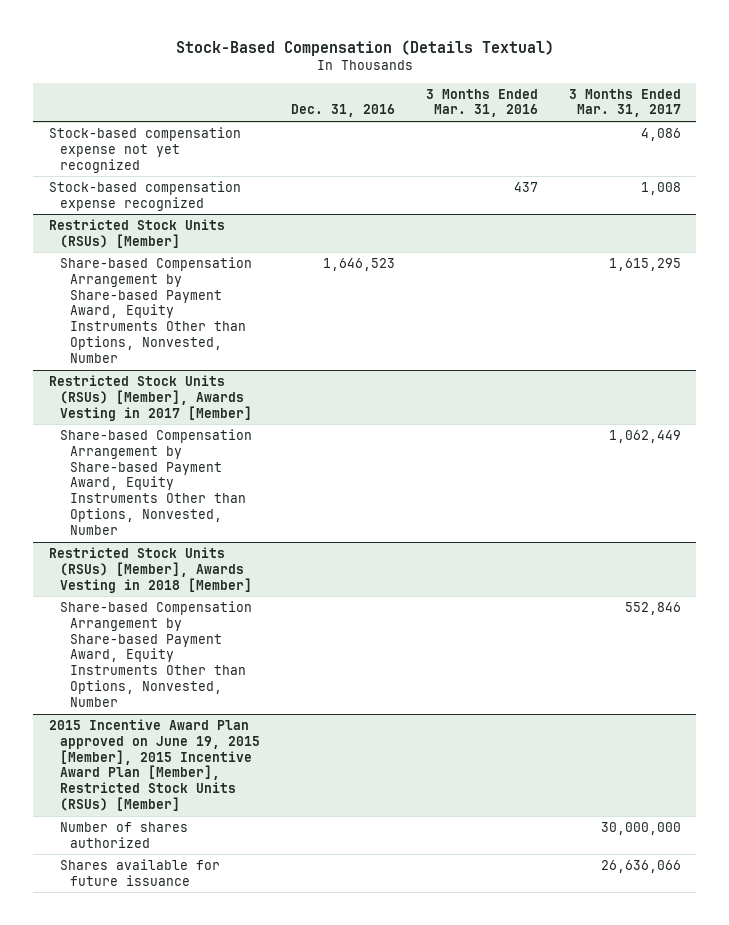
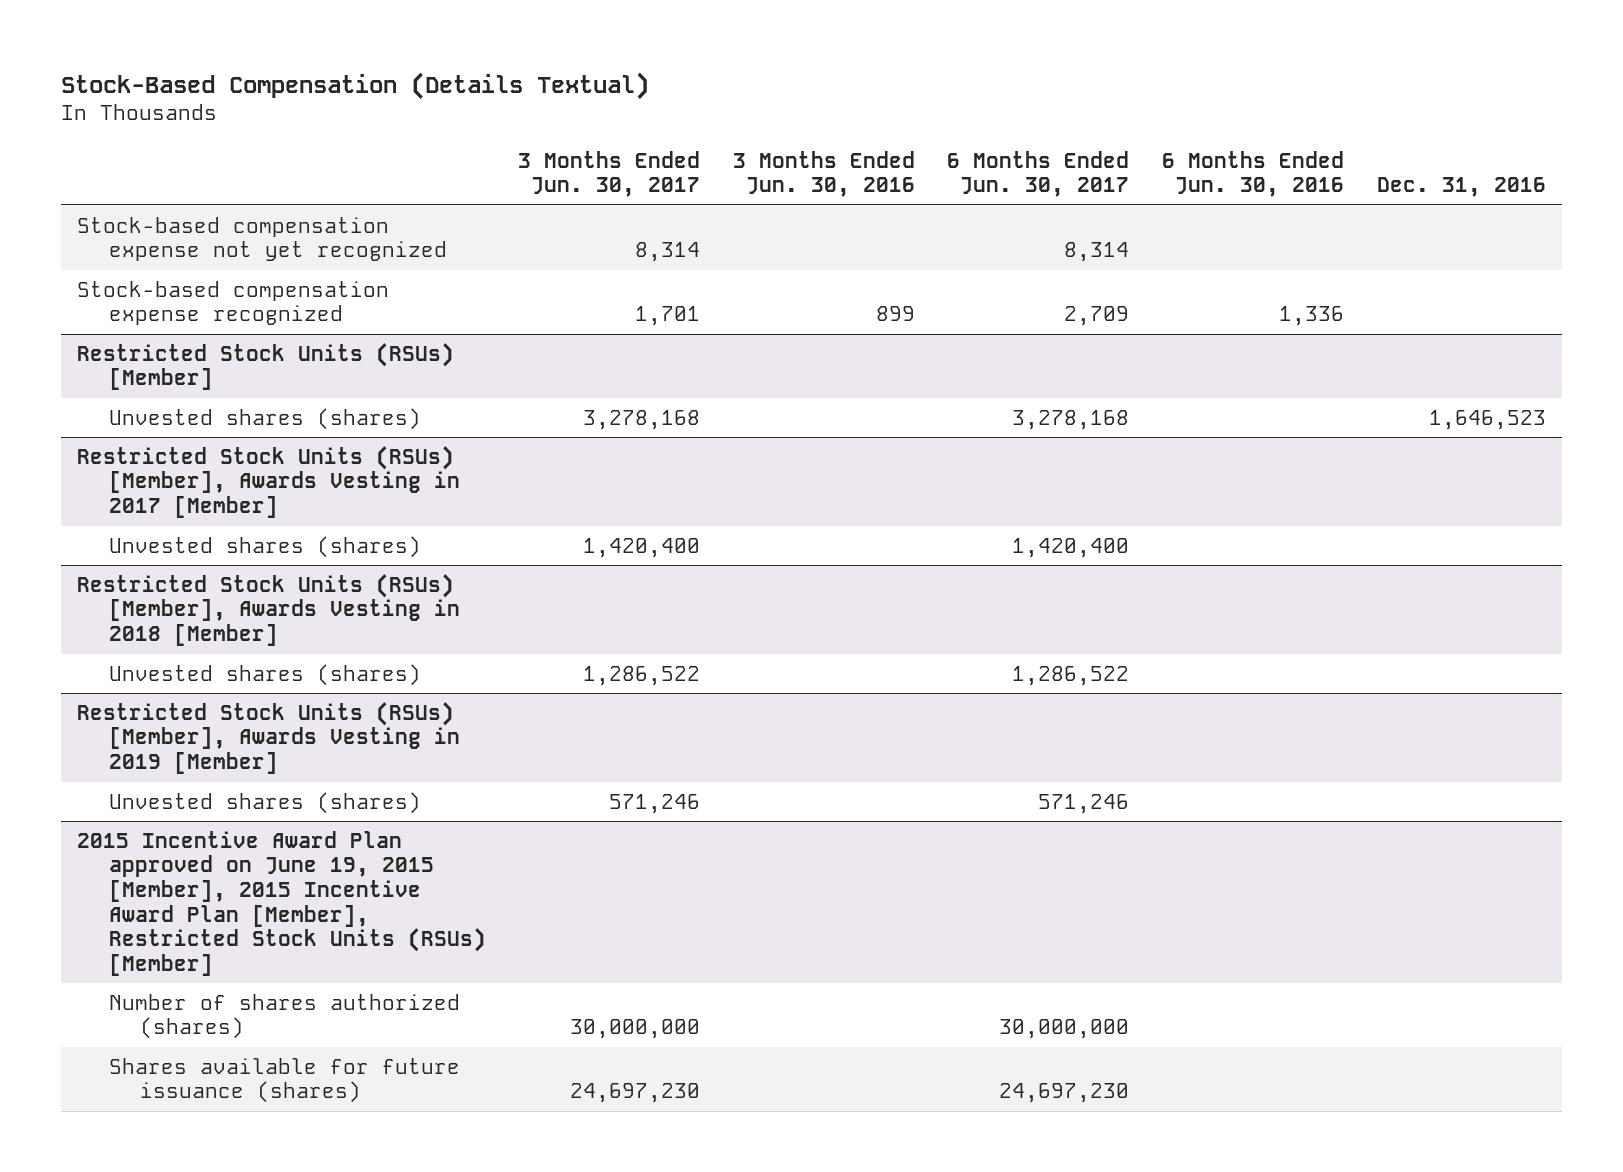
[425,88,538,118] 3 Months Ended Mar. 31, 2016 -> none
[568,88,681,118] 3 Months Ended Mar. 31, 2017 -> none
none -> [518,150,701,198] 3 Months Ended Jun. 30, 2017
none -> [732,150,915,198] 3 Months Ended Jun. 30, 2016
none -> [947,150,1130,198] 6 Months Ended Jun. 30, 2017
none -> [1162,150,1345,198] 6 Months Ended Jun. 30, 2016
[59,256,252,364] Share-based Compensation Arrangement by Share-based Payment Award, Equity Instruments Other than Options, Nonvested, Number -> [108,407,421,430] Unvested shares (shares)
[59,428,252,536] Share-based Compensation Arrangement by Share-based Payment Award, Equity Instruments Other than Options, Nonvested, Number -> [108,535,421,558] Unvested shares (shares)
[59,600,252,708] Share-based Compensation Arrangement by Share-based Payment Award, Equity Instruments Other than Options, Nonvested, Number -> [108,663,421,686] Unvested shares (shares)
none -> [77,701,460,775] Restricted Stock Units (RSUs) [Member], Awards Vesting in 2019 [Member]
none -> [108,791,421,814] Unvested shares (shares)
[59,821,188,848] Number of shares authorized -> [108,993,460,1040] Number of shares authorized (shares)
[59,858,220,886] Shares available for future issuance -> [108,1057,460,1104] Shares available for future issuance (shares)

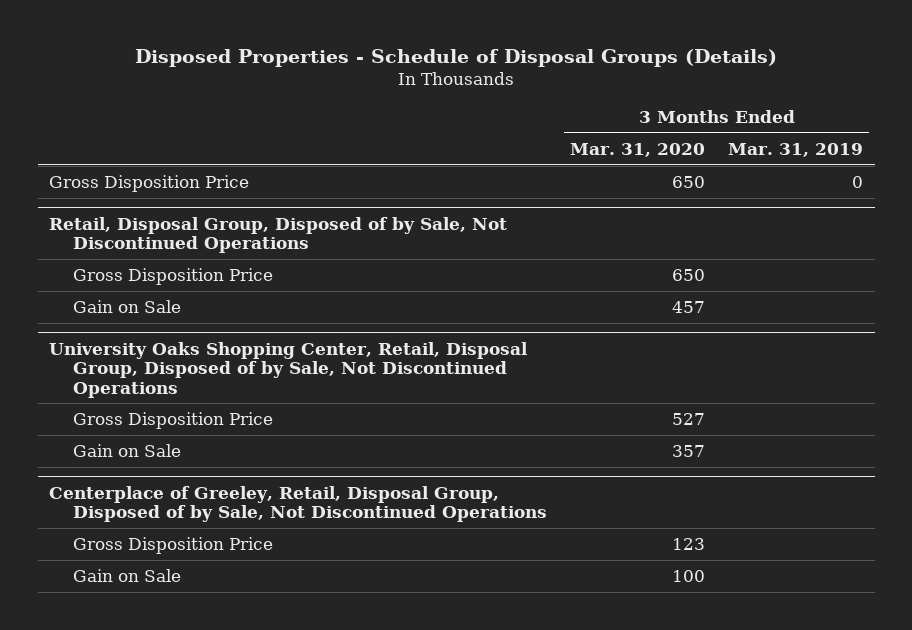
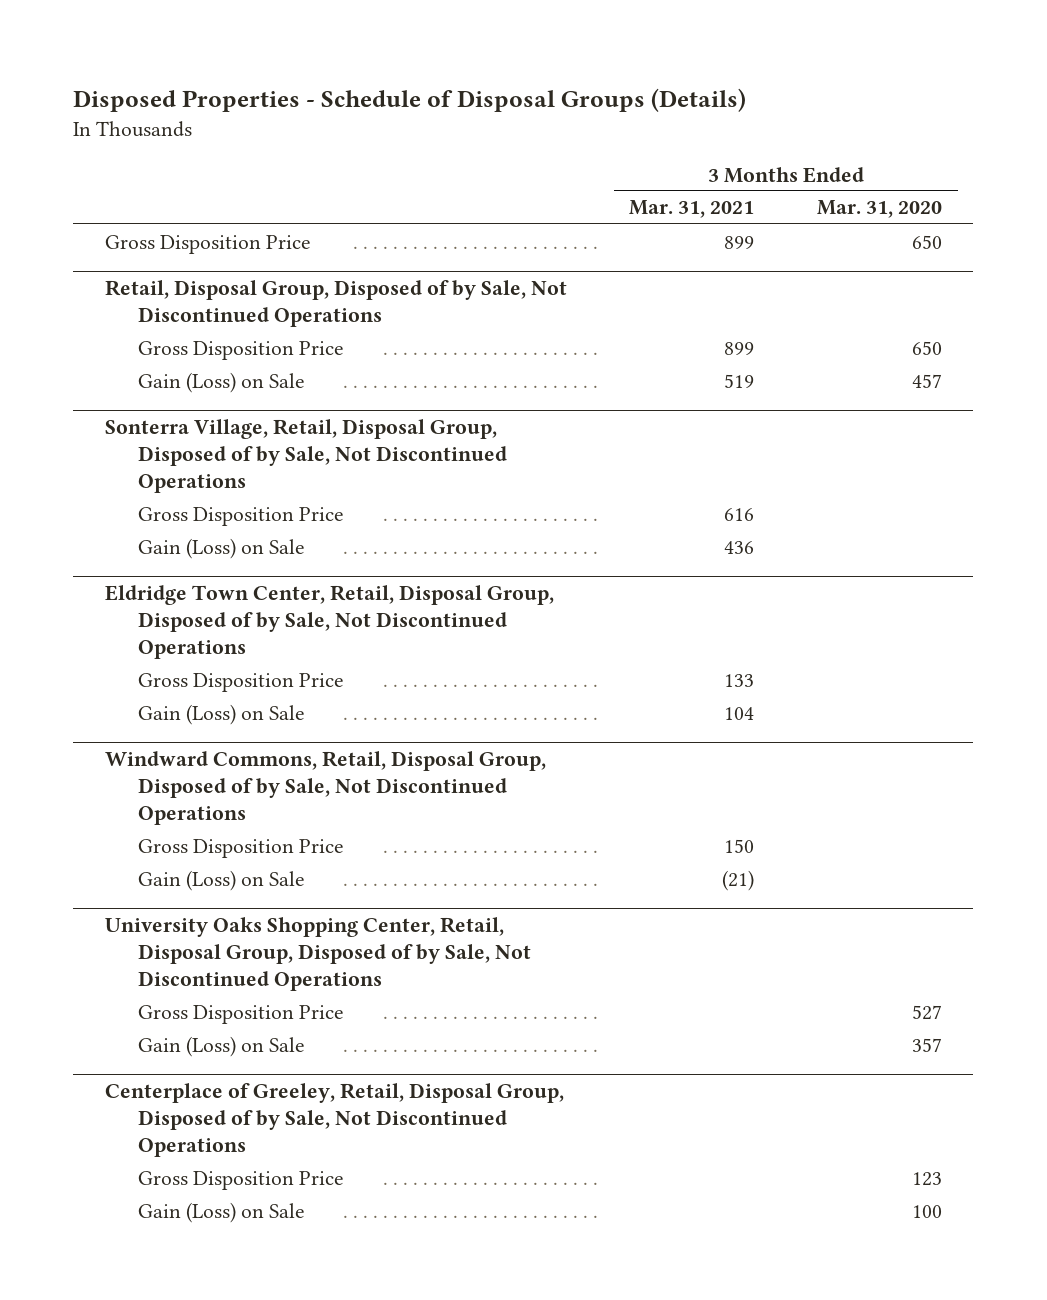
[728,142,864,157] Mar. 31, 2019 -> none
none -> [629,200,755,219] Mar. 31, 2021
[72,299,181,313] Gain on Sale -> [137,371,305,393] Gain (Loss) on Sale
none -> [104,418,507,493] Sonterra Village, Retail, Disposal Group, Disposed of by Sale, Not Discontinued Operations
none -> [137,506,344,526] Gross Disposition Price
none -> [137,537,305,559] Gain (Loss) on Sale
none -> [104,584,554,659] Eldridge Town Center, Retail, Disposal Group, Disposed of by Sale, Not Discontinued Operations
none -> [137,672,344,692] Gross Disposition Price
none -> [137,703,305,725] Gain (Loss) on Sale
none -> [104,750,546,825] Windward Commons, Retail, Disposal Group, Disposed of by Sale, Not Discontinued Operations
none -> [137,838,344,858] Gross Disposition Price
none -> [137,869,305,891] Gain (Loss) on Sale
[72,443,181,457] Gain on Sale -> [137,1035,305,1057] Gain (Loss) on Sale
[72,568,181,582] Gain on Sale -> [137,1201,305,1223] Gain (Loss) on Sale

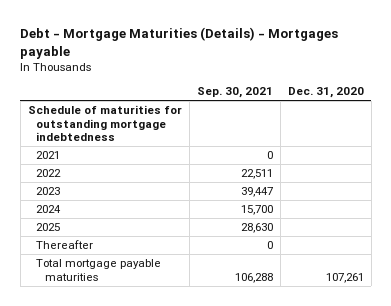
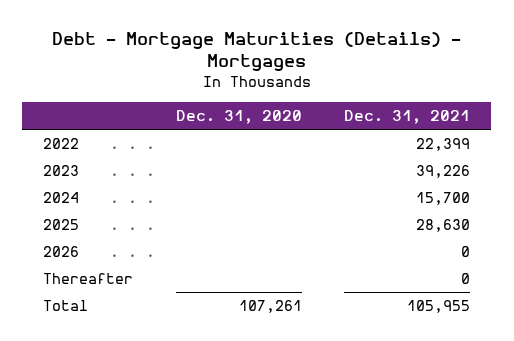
[20,26,339,59] Debt - Mortgage Maturities (Details) - Mortgages payable -> [51,31,461,72] Debt - Mortgage Maturities (Details) - Mortgages
[196,87,273,99] Sep. 30, 2021 -> none
none -> [344,109,471,124] Dec. 31, 2021
[27,105,182,142] Schedule of maturities for outstanding mortgage indebtedness -> none
[36,151,61,160] 2021 -> none
none -> [43,246,80,258] 2026
[36,259,162,281] Total mortgage payable maturities -> [43,300,89,312] Total

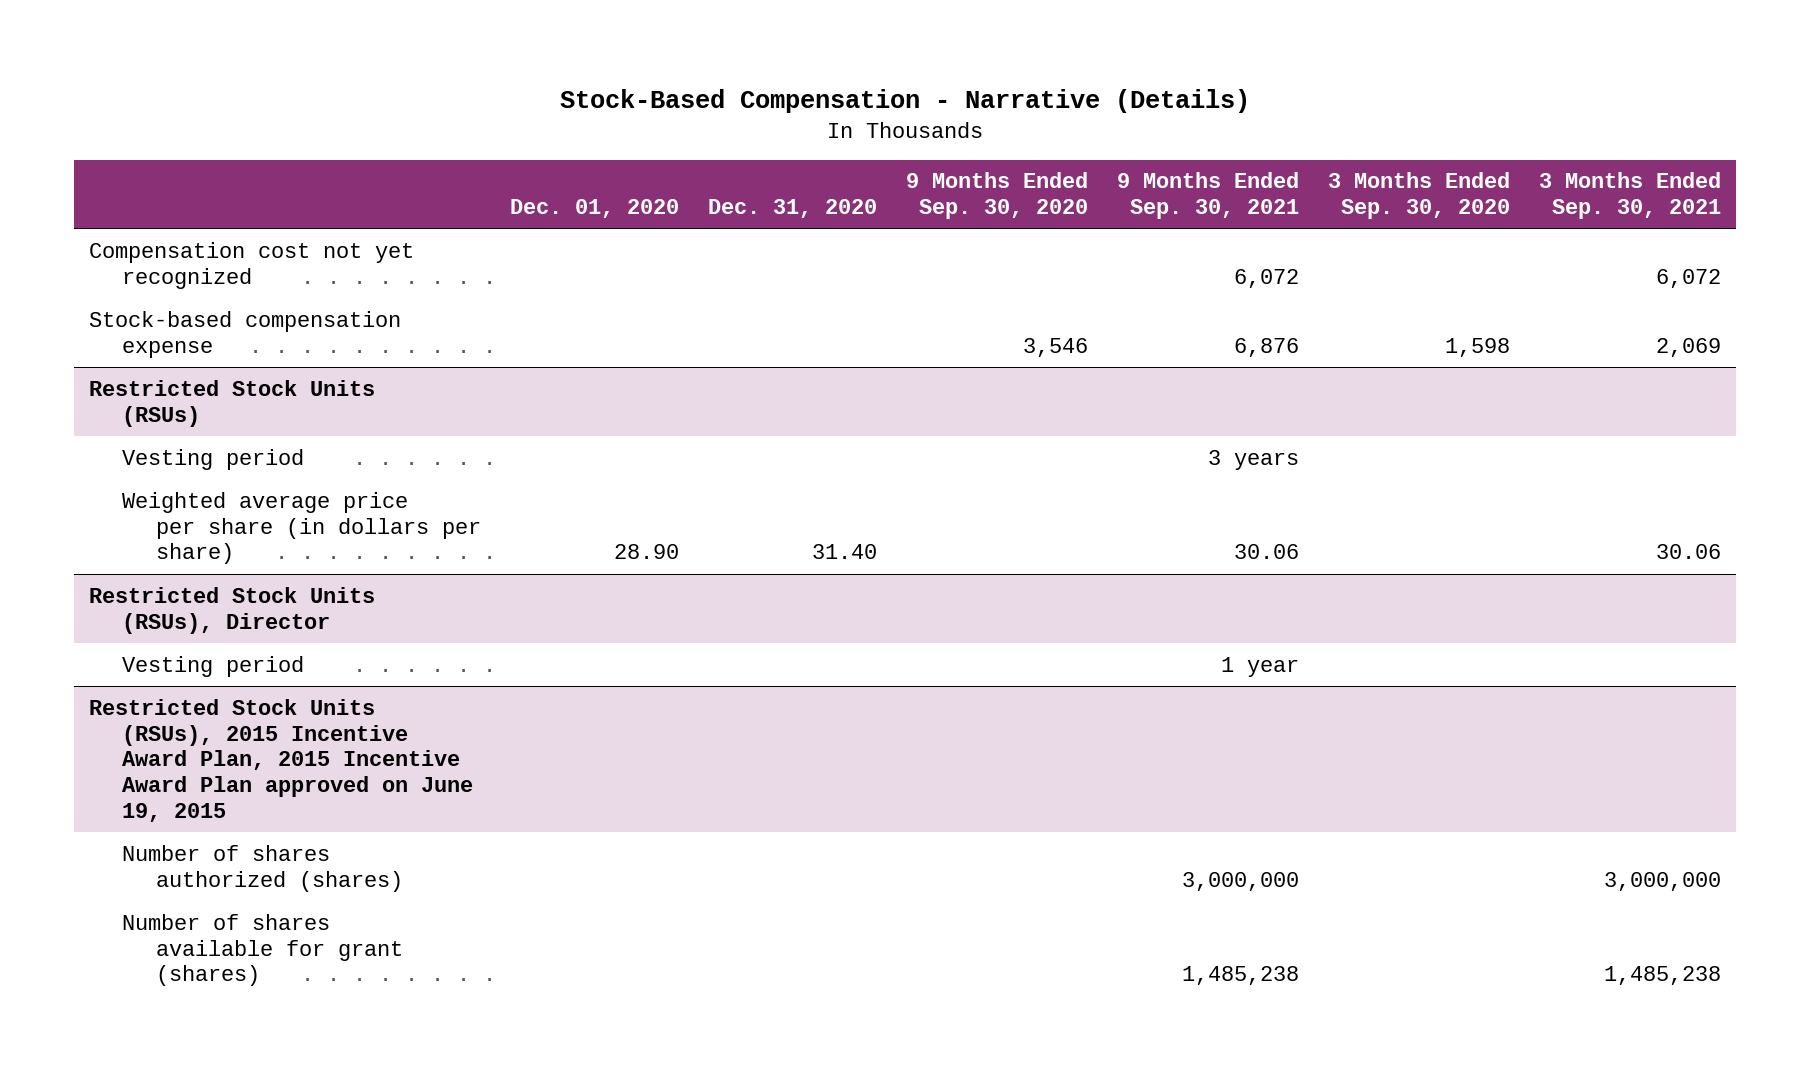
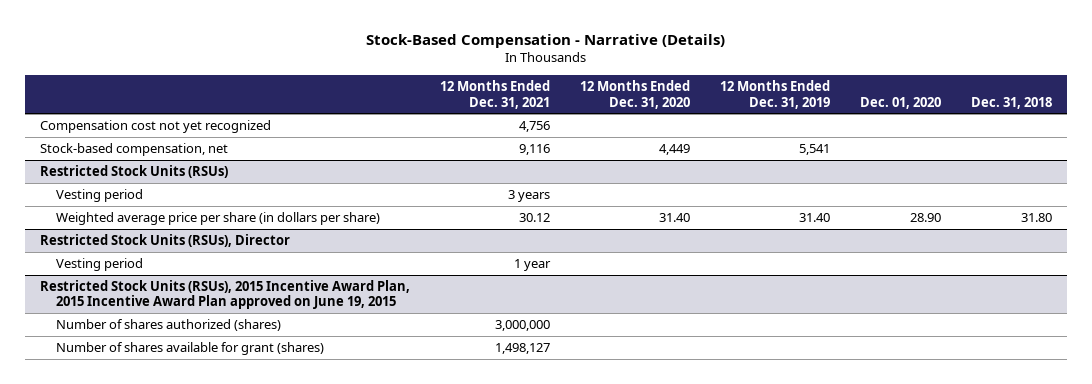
[708,199,878,219] Dec. 31, 2020 -> none
[906,172,1089,220] 9 Months Ended Sep. 30, 2020 -> none
[1117,172,1300,220] 9 Months Ended Sep. 30, 2021 -> none
[1328,172,1511,220] 3 Months Ended Sep. 30, 2020 -> none
[1539,172,1722,220] 3 Months Ended Sep. 30, 2021 -> none
none -> [440,80,551,109] 12 Months Ended Dec. 31, 2021
none -> [580,80,691,109] 12 Months Ended Dec. 31, 2020
none -> [720,80,831,109] 12 Months Ended Dec. 31, 2019
none -> [971,96,1053,109] Dec. 31, 2018
[88,310,401,358] Stock-based compensation expense -> [40,143,229,157] Stock-based compensation, net

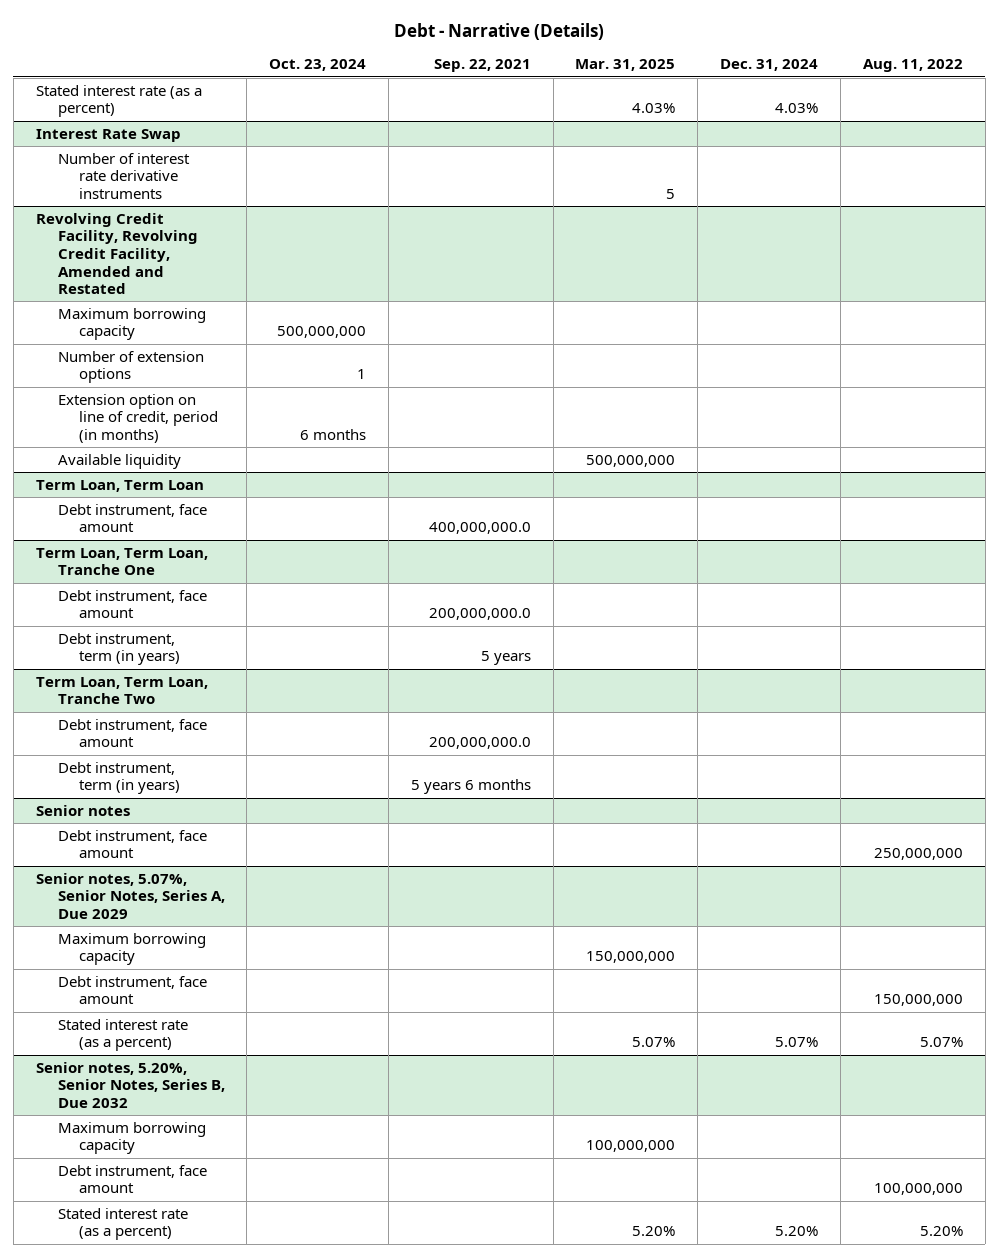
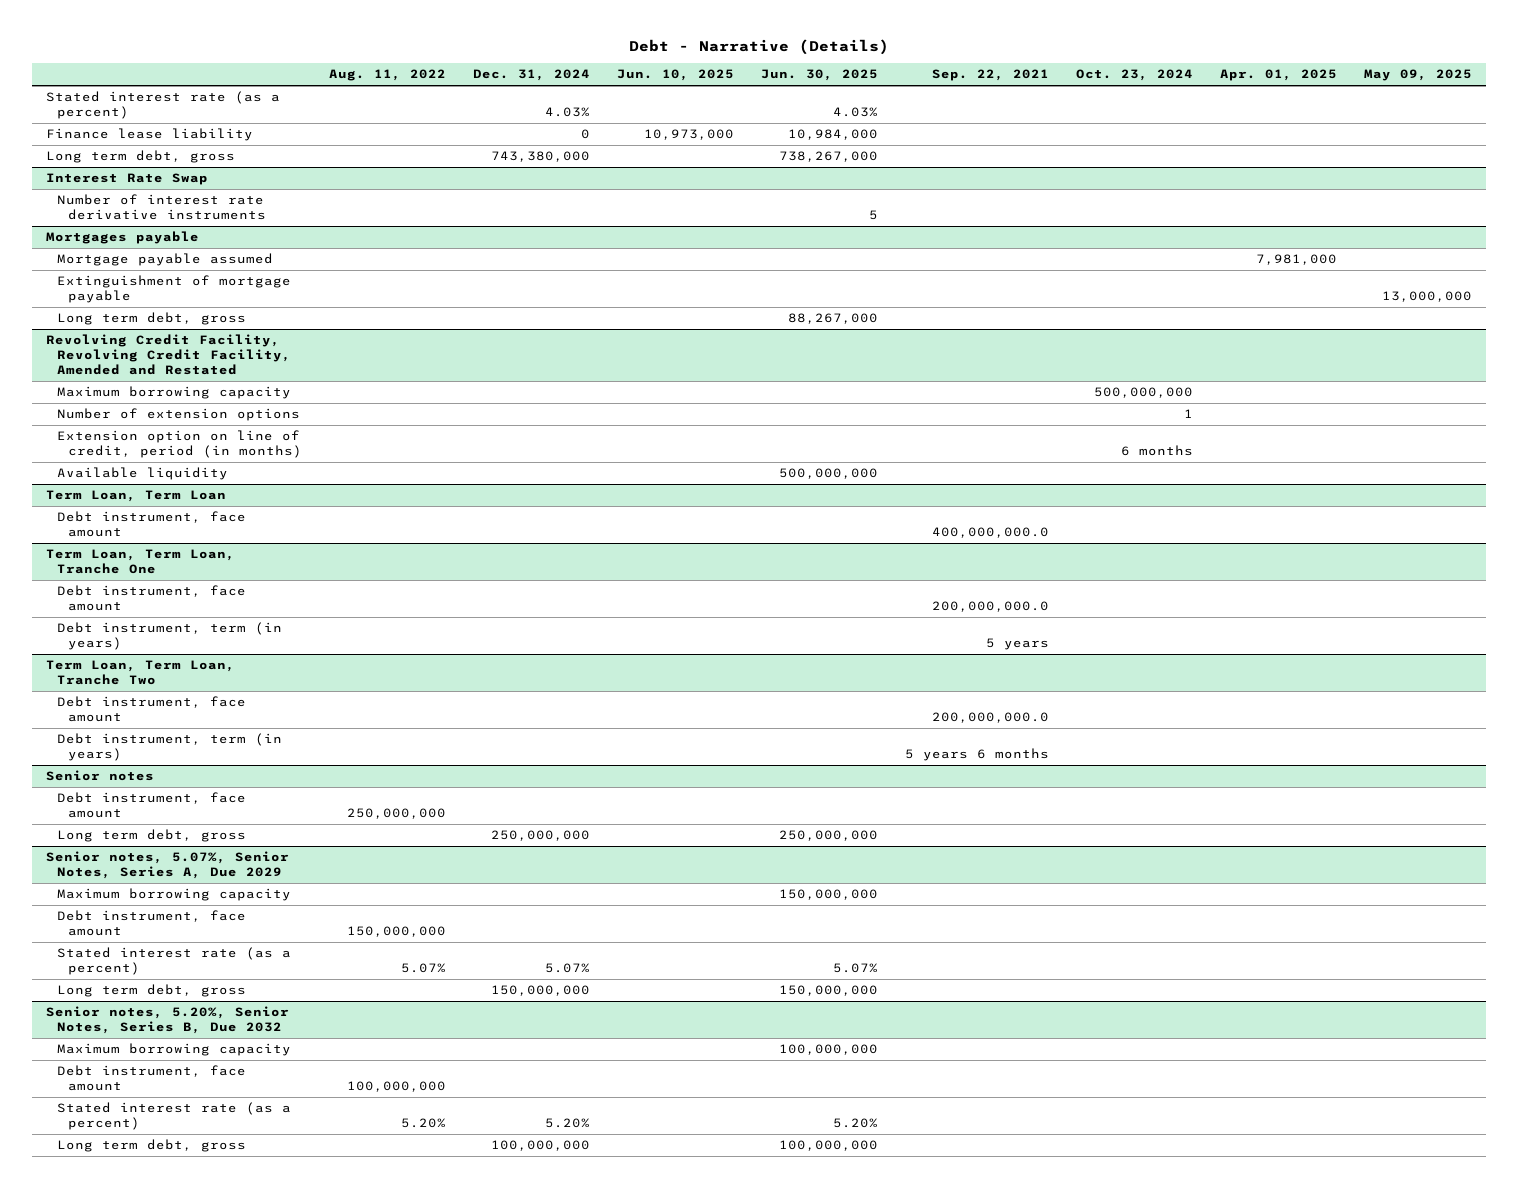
[575,59,676,72] Mar. 31, 2025 -> none
none -> [617,69,735,82] Jun. 10, 2025
none -> [761,69,879,82] Jun. 30, 2025
none -> [1220,69,1338,82] Apr. 01, 2025
none -> [1364,69,1473,82] May 09, 2025
none -> [45,128,253,142] Finance lease liability
none -> [45,150,235,164] Long term debt, gross
none -> [45,231,199,245] Mortgages payable
none -> [57,253,274,267] Mortgage payable assumed
none -> [57,275,292,304] Extinguishment of mortgage payable
none -> [57,312,247,326] Long term debt, gross
none -> [57,829,247,843] Long term debt, gross
none -> [57,984,247,998] Long term debt, gross
none -> [57,1139,247,1153] Long term debt, gross

